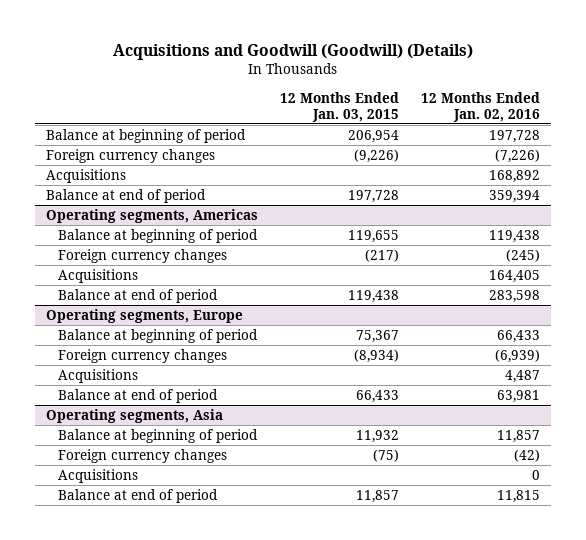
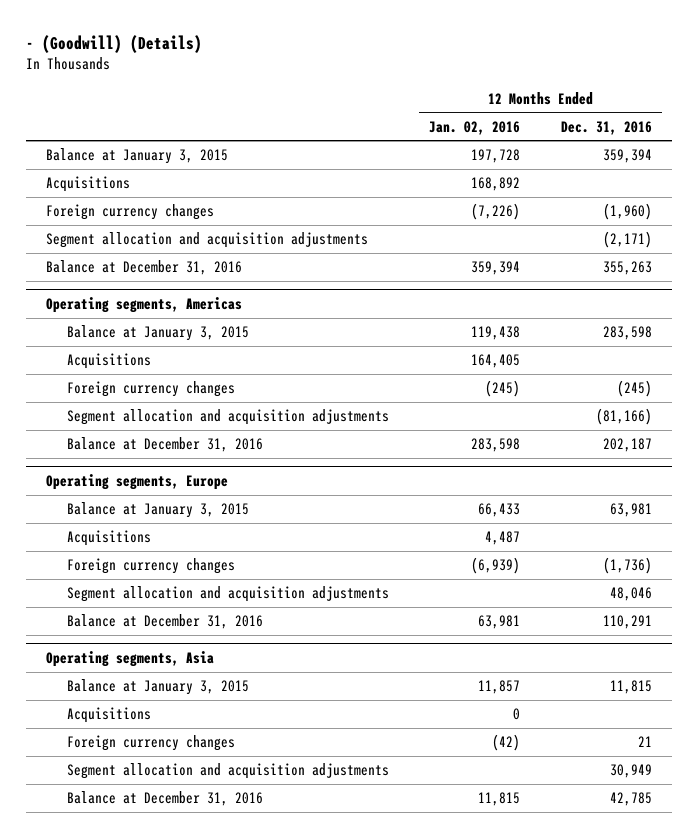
[113,44,474,61] Acquisitions and Goodwill (Goodwill) (Details) -> [25,35,202,54] - (Goodwill) (Details)
[280,91,400,122] 12 Months Ended Jan. 03, 2015 -> none
none -> [561,120,653,135] Dec. 31, 2016
[46,128,247,143] Balance at beginning of period -> [46,148,229,165] Balance at January 3, 2015
[46,148,216,163] Foreign currency changes -> [46,204,215,221] Foreign currency changes
none -> [46,232,369,249] Segment allocation and acquisition adjustments
[46,188,207,203] Balance at end of period -> [46,260,243,276] Balance at December 31, 2016
[57,228,258,243] Balance at beginning of period -> [66,325,249,342] Balance at January 3, 2015
[57,248,227,263] Foreign currency changes -> [66,381,235,398] Foreign currency changes
none -> [66,409,389,426] Segment allocation and acquisition adjustments
[57,288,218,303] Balance at end of period -> [66,437,263,453] Balance at December 31, 2016
[57,328,258,343] Balance at beginning of period -> [66,502,249,519] Balance at January 3, 2015
[57,348,227,363] Foreign currency changes -> [66,558,235,575] Foreign currency changes
none -> [66,586,389,603] Segment allocation and acquisition adjustments
[57,388,218,403] Balance at end of period -> [66,614,263,630] Balance at December 31, 2016
[57,428,258,443] Balance at beginning of period -> [66,679,249,696] Balance at January 3, 2015
[57,448,227,463] Foreign currency changes -> [66,735,235,752] Foreign currency changes
none -> [66,763,389,780] Segment allocation and acquisition adjustments
[57,488,218,503] Balance at end of period -> [66,791,263,807] Balance at December 31, 2016

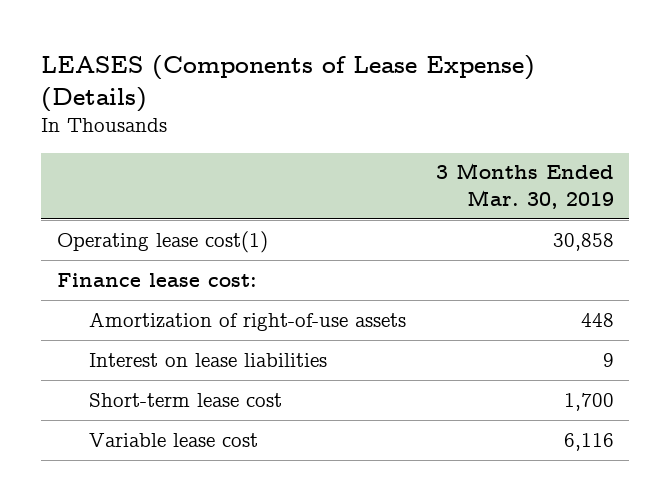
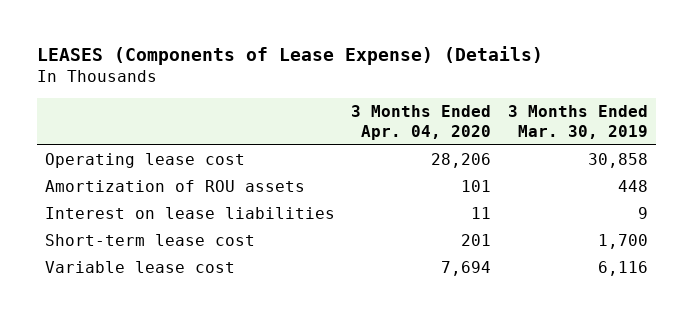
none -> [351,105,492,141] 3 Months Ended Apr. 04, 2020
[56,272,257,287] Finance lease cost: -> none
[56,230,268,253] Operating lease cost(1) -> [44,153,245,169] Operating lease cost
[88,311,406,331] Amortization of right-of-use assets -> [44,180,305,193] Amortization of ROU assets

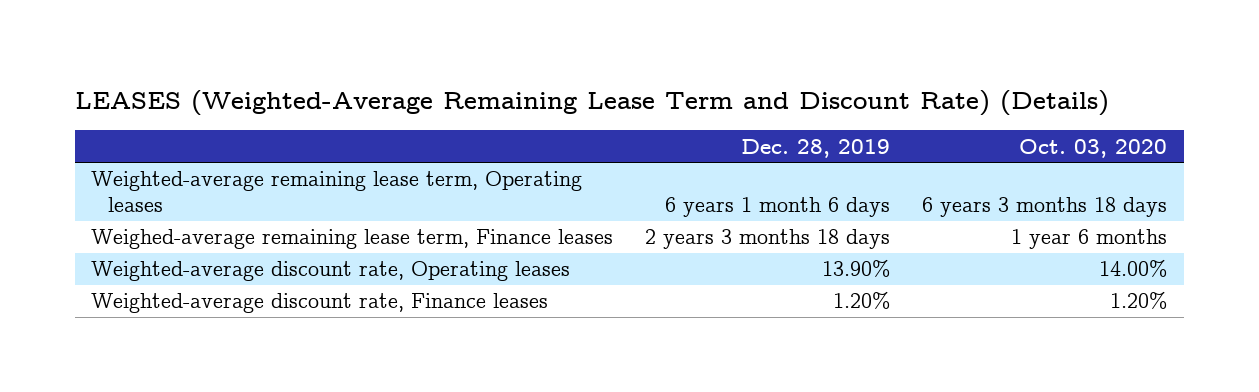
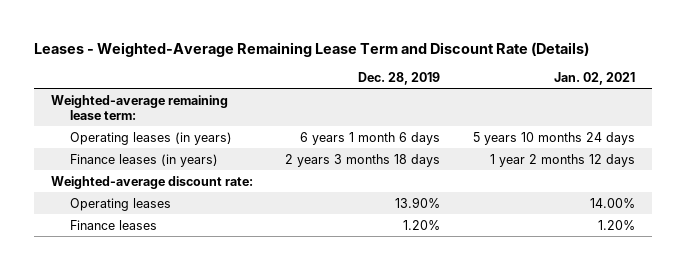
[75,89,1110,116] LEASES (Weighted-Average Remaining Lease Term and Discount Rate) (Details) -> [34,41,590,57] Leases - Weighted-Average Remaining Lease Term and Discount Rate (Details)
[1019,138,1168,158] Oct. 03, 2020 -> none
none -> [554,71,636,85] Jan. 02, 2021
none -> [50,94,228,120] Weighted-average remaining lease term:
[91,171,583,213] Weighted-average remaining lease term, Operating leases -> [69,131,232,145] Operating leases (in years)
[91,229,614,250] Weighed-average remaining lease term, Finance leases -> [69,153,218,167] Finance leases (in years)
none -> [50,175,253,189] Weighted-average discount rate:
[91,261,571,282] Weighted-average discount rate, Operating leases -> [69,197,171,211] Operating leases
[91,293,549,314] Weighted-average discount rate, Finance leases -> [69,219,157,230] Finance leases

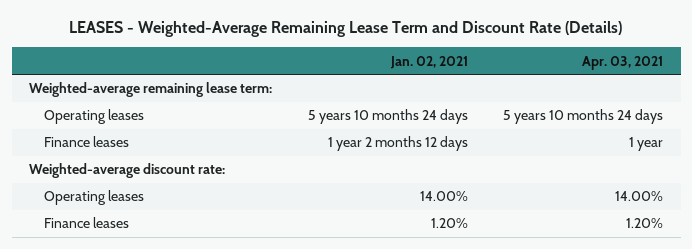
[34,41,590,57] Leases - Weighted-Average Remaining Lease Term and Discount Rate (Details) -> [69,21,623,38] LEASES - Weighted-Average Remaining Lease Term and Discount Rate (Details)
[358,71,441,85] Dec. 28, 2019 -> none
none -> [581,55,663,70] Apr. 03, 2021
[69,131,232,145] Operating leases (in years) -> [43,109,144,125] Operating leases
[69,153,218,167] Finance leases (in years) -> [43,136,129,148] Finance leases

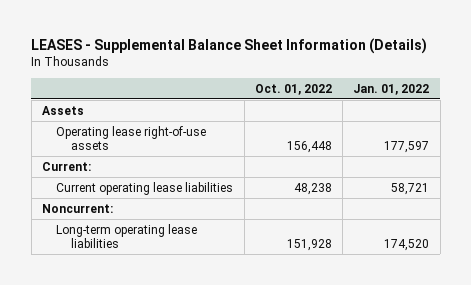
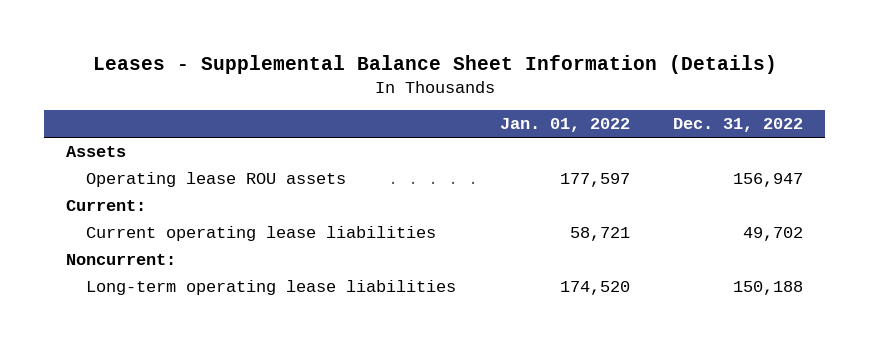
[31,37,428,54] LEASES - Supplemental Balance Sheet Information (Details) -> [92,55,777,75] Leases - Supplemental Balance Sheet Information (Details)
[254,83,332,95] Oct. 01, 2022 -> none
none -> [673,118,804,133] Dec. 31, 2022
[56,125,207,151] Operating lease right-of-use assets -> [86,171,347,187] Operating lease ROU assets

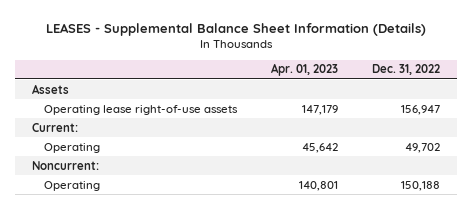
[92,55,777,75] Leases - Supplemental Balance Sheet Information (Details) -> [46,22,427,36] LEASES - Supplemental Balance Sheet Information (Details)
[499,118,630,133] Jan. 01, 2022 -> none
none -> [271,63,339,77] Apr. 01, 2023
[86,171,347,187] Operating lease ROU assets -> [44,104,239,115] Operating lease right-of-use assets
[86,225,437,241] Current operating lease liabilities -> [44,142,101,153] Operating
[86,279,457,295] Long-term operating lease liabilities -> [44,180,101,191] Operating

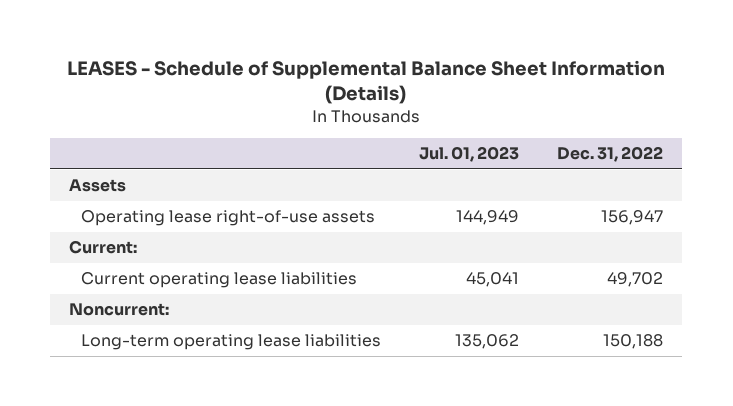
[46,22,427,36] LEASES - Supplemental Balance Sheet Information (Details) -> [67,60,666,104] LEASES - Schedule of Supplemental Balance Sheet Information (Details)
[271,63,339,77] Apr. 01, 2023 -> none
none -> [419,145,520,162] Jul. 01, 2023
[44,142,101,153] Operating -> [81,272,358,289] Current operating lease liabilities
[44,180,101,191] Operating -> [81,334,382,351] Long-term operating lease liabilities

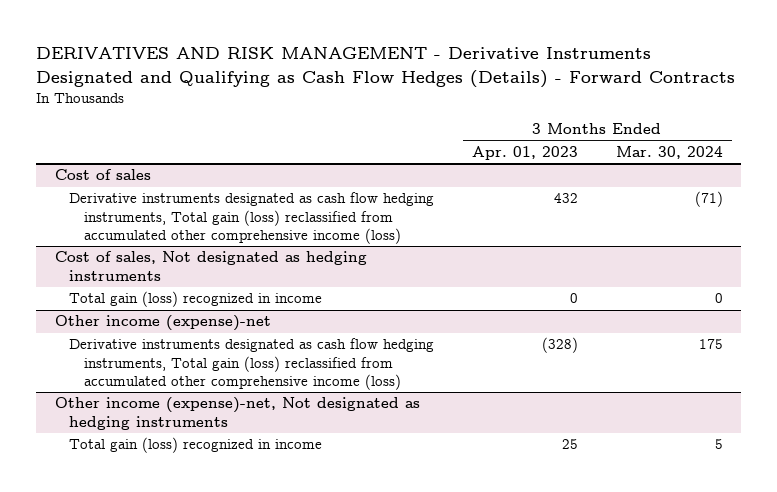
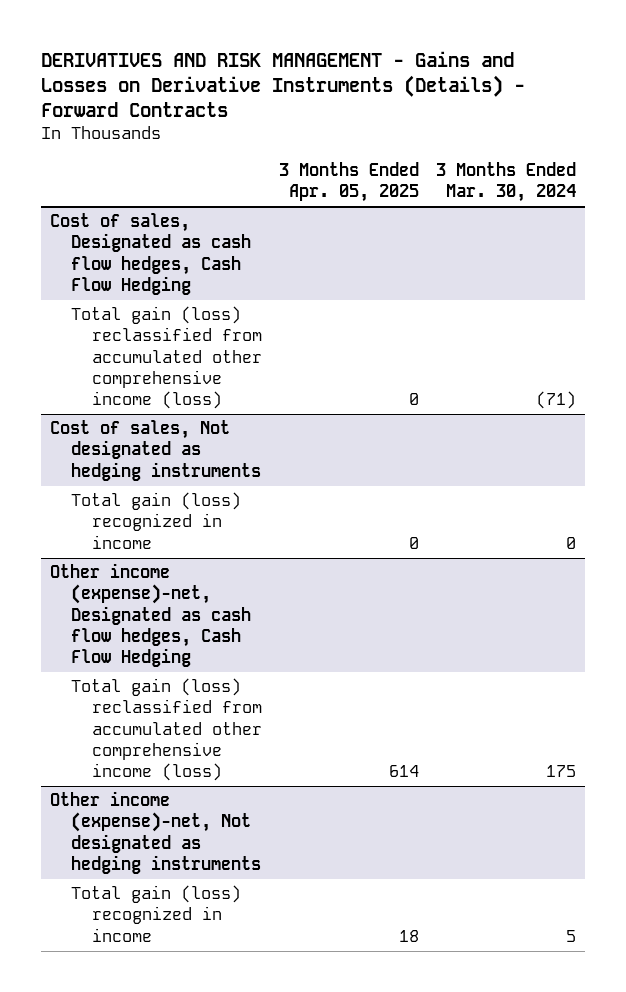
[36,47,736,88] DERIVATIVES AND RISK MANAGEMENT - Derivative Instruments Designated and Qualifying as Cash Flow Hedges (Details) - Forward Contracts -> [41,50,526,118] DERIVATIVES AND RISK MANAGEMENT - Gains and Losses on Derivative Instruments (Details) - Forward Contracts
[471,146,578,161] Apr. 01, 2023 -> none
none -> [279,162,420,203] 3 Months Ended Apr. 05, 2025
[54,169,151,181] Cost of sales -> none
none -> [49,213,252,295] Cost of sales, Designated as cash flow hedges, Cash Flow Hedging
[69,192,435,245] Derivative instruments designated as cash flow hedging instruments, Total gain (loss) reclassified from accumulated other comprehensive income (loss) -> [71,306,263,409] Total gain (loss) reclassified from accumulated other comprehensive income (loss)
[54,315,271,332] Other income (expense)-net -> none
none -> [49,563,252,667] Other income (expense)-net, Designated as cash flow hedges, Cash Flow Hedging
[69,338,435,391] Derivative instruments designated as cash flow hedging instruments, Total gain (loss) reclassified from accumulated other comprehensive income (loss) -> [71,678,263,781] Total gain (loss) reclassified from accumulated other comprehensive income (loss)

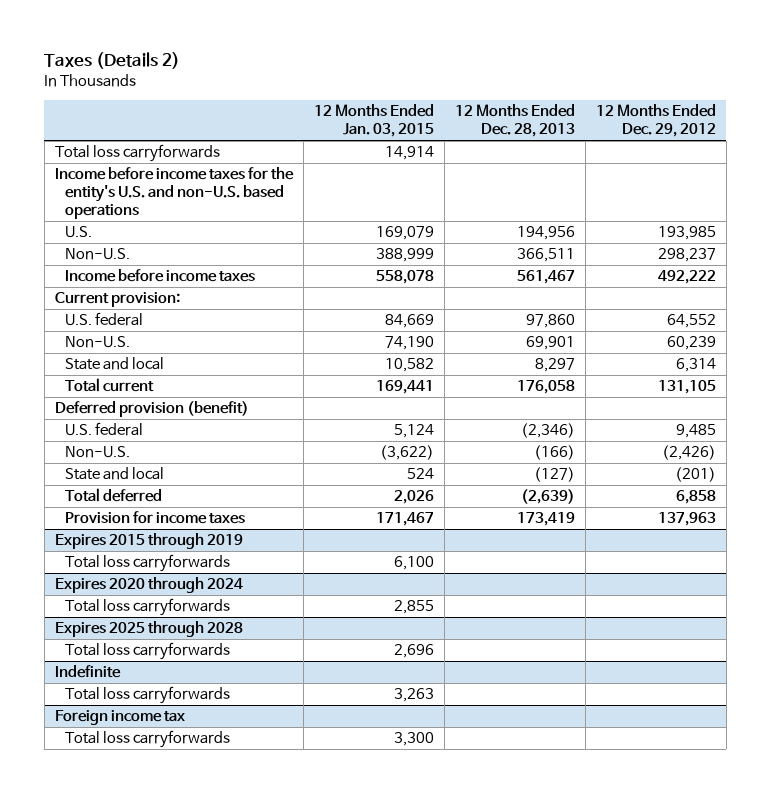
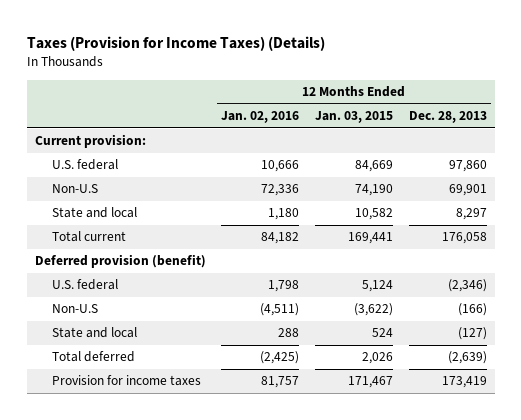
[44,52,181,70] Taxes (Details 2) -> [26,35,325,51] Taxes (Provision for Income Taxes) (Details)
[595,104,716,138] 12 Months Ended Dec. 29, 2012 -> none
none -> [221,111,300,124] Jan. 02, 2016
[54,144,220,163] Total loss carryforwards -> none
[54,167,294,220] Income before income taxes for the entity's U.S. and non-U.S. based operations -> none
[64,226,92,239] U.S. -> none
[64,248,130,261] Non-U.S. -> none
[64,269,255,283] Income before income taxes -> none
[64,336,130,349] Non-U.S. -> [52,184,99,194] Non-U.S
[64,446,130,459] Non-U.S. -> [52,304,99,314] Non-U.S
[54,533,243,550] Expires 2015 through 2019 -> none
[64,554,230,573] Total loss carryforwards -> none
[54,577,243,594] Expires 2020 through 2024 -> none
[64,598,230,617] Total loss carryforwards -> none
[54,621,243,638] Expires 2025 through 2028 -> none
[64,642,230,661] Total loss carryforwards -> none
[54,665,121,679] Indefinite -> none
[64,686,230,705] Total loss carryforwards -> none
[54,710,185,726] Foreign income tax -> none
[64,730,230,749] Total loss carryforwards -> none

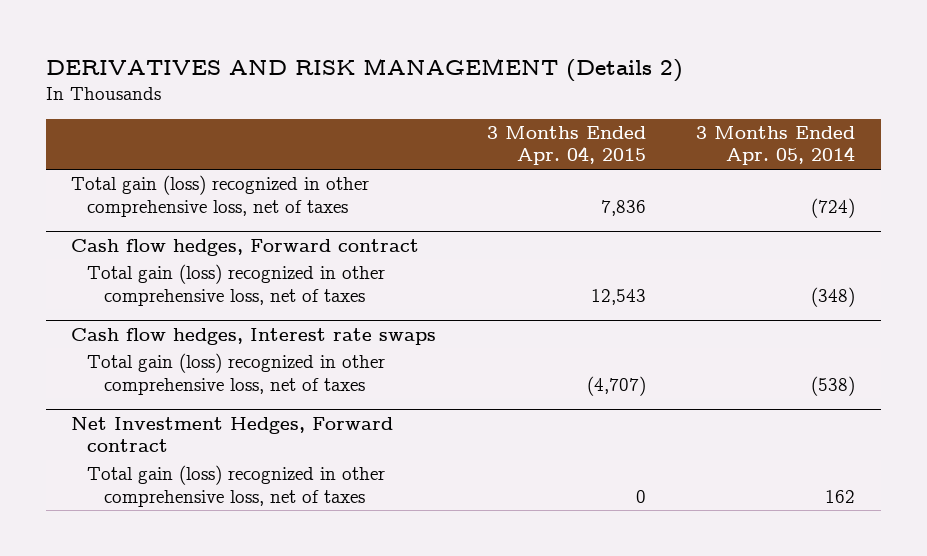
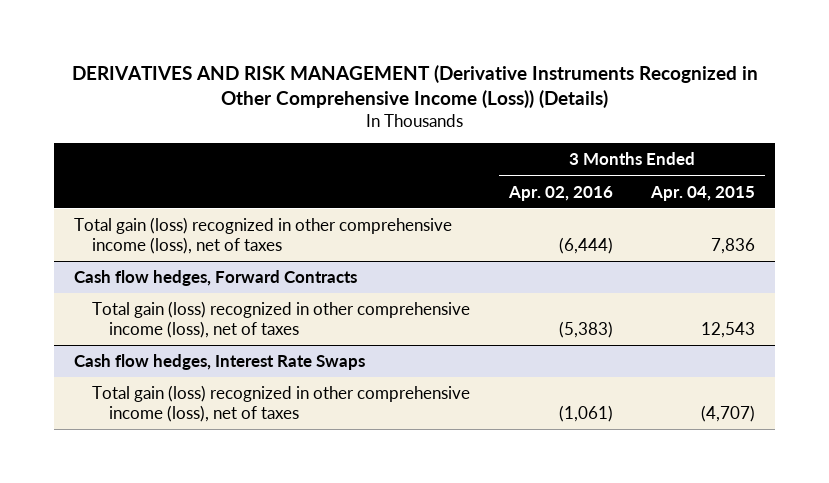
[45,57,683,82] DERIVATIVES AND RISK MANAGEMENT (Details 2) -> [71,64,758,108] DERIVATIVES AND RISK MANAGEMENT (Derivative Instruments Recognized in Other Comprehensive Income (Loss)) (Details)
[696,126,856,166] 3 Months Ended Apr. 05, 2014 -> none
none -> [507,185,613,201] Apr. 02, 2016
[71,416,394,453] Net Investment Hedges, Forward contract -> none
[87,465,386,507] Total gain (loss) recognized in other comprehensive loss, net of taxes -> none
[71,175,370,217] Total gain (loss) recognized in other comprehensive loss, net of taxes -> [73,217,452,255] Total gain (loss) recognized in other comprehensive income (loss), net of taxes
[71,238,420,256] Cash flow hedges, Forward contract -> [73,270,357,287] Cash flow hedges, Forward Contracts
[87,264,386,306] Total gain (loss) recognized in other comprehensive loss, net of taxes -> [91,301,470,339] Total gain (loss) recognized in other comprehensive income (loss), net of taxes
[71,327,437,345] Cash flow hedges, Interest rate swaps -> [73,354,365,371] Cash flow hedges, Interest Rate Swaps
[87,353,386,395] Total gain (loss) recognized in other comprehensive loss, net of taxes -> [91,385,470,423] Total gain (loss) recognized in other comprehensive income (loss), net of taxes

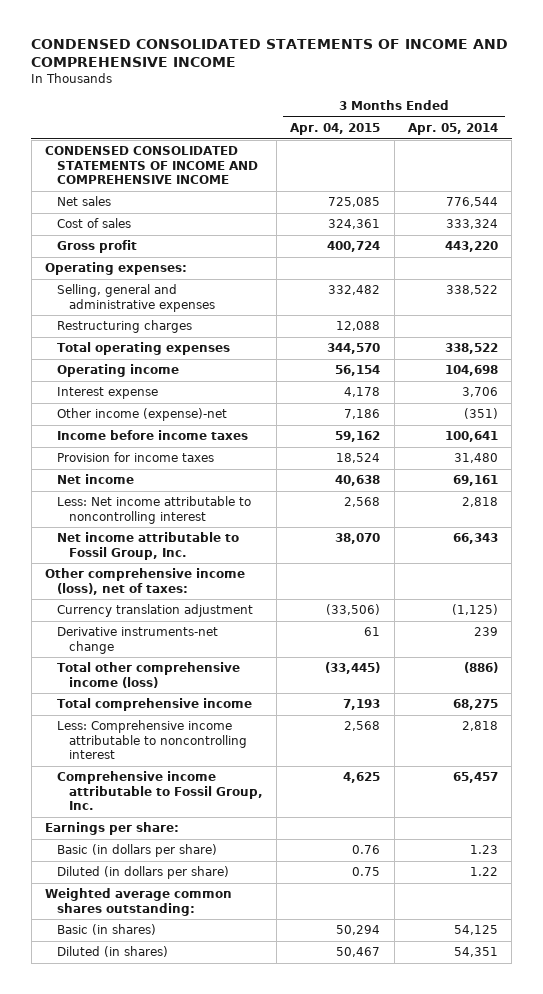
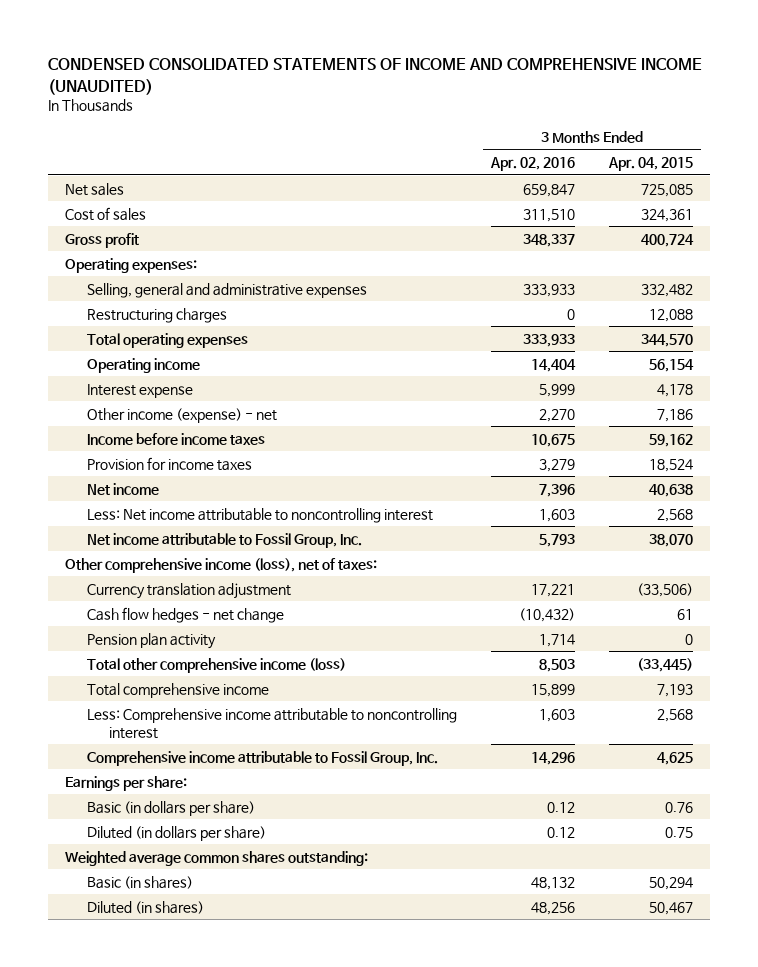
[31,39,509,68] CONDENSED CONSOLIDATED STATEMENTS OF INCOME AND COMPREHENSIVE INCOME -> [48,58,703,95] CONDENSED CONSOLIDATED STATEMENTS OF INCOME AND COMPREHENSIVE INCOME (UNAUDITED)
[407,122,498,135] Apr. 05, 2014 -> none
none -> [489,157,575,172] Apr. 02, 2016
[45,146,258,184] CONDENSED CONSOLIDATED STATEMENTS OF INCOME AND COMPREHENSIVE INCOME -> none
[56,408,227,422] Other income (expense)-net -> [87,407,278,423] Other income (expense) - net
[56,627,218,654] Derivative instruments-net change -> [87,606,285,623] Cash flow hedges - net change
none -> [87,632,217,649] Pension plan activity

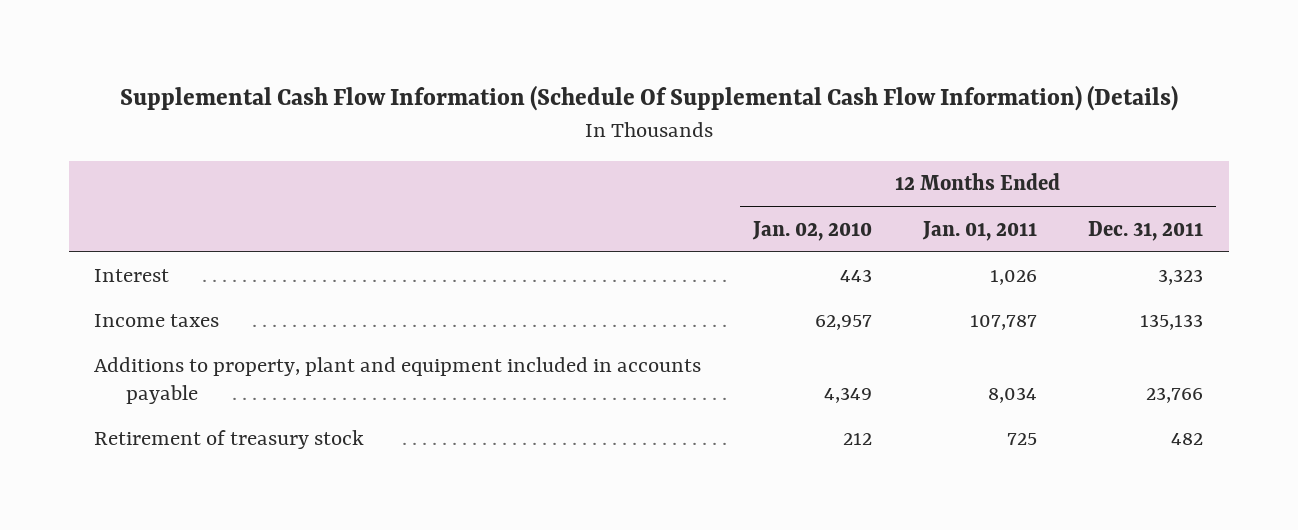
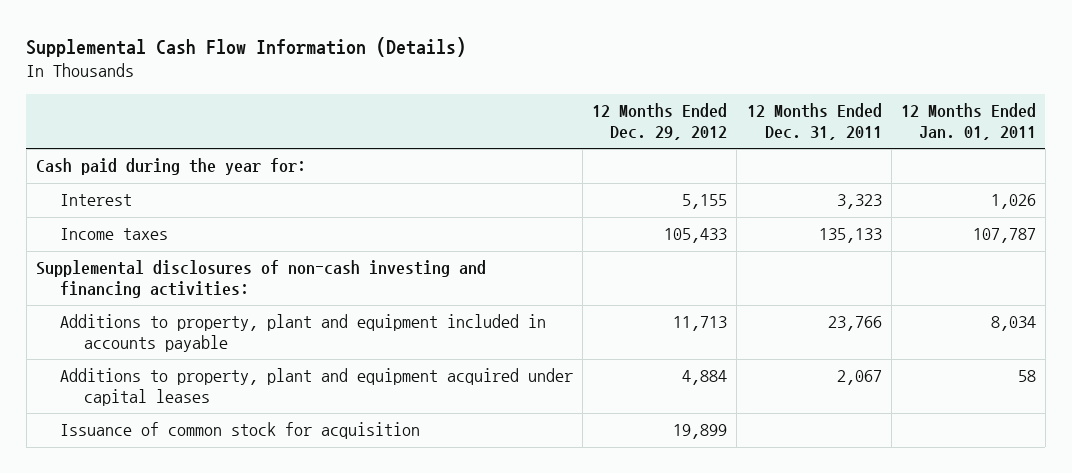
[119,85,1178,112] Supplemental Cash Flow Information (Schedule Of Supplemental Cash Flow Information) (Details) -> [26,37,467,58] Supplemental Cash Flow Information (Details)
[751,220,872,241] Jan. 02, 2010 -> none
none -> [592,103,728,140] 12 Months Ended Dec. 29, 2012
none -> [35,158,306,176] Cash paid during the year for:
none -> [35,260,486,298] Supplemental disclosures of non-cash investing and financing activities:
[94,430,365,450] Retirement of treasury stock -> none
none -> [60,368,574,406] Additions to property, plant and equipment acquired under capital leases
none -> [60,422,421,440] Issuance of common stock for acquisition

